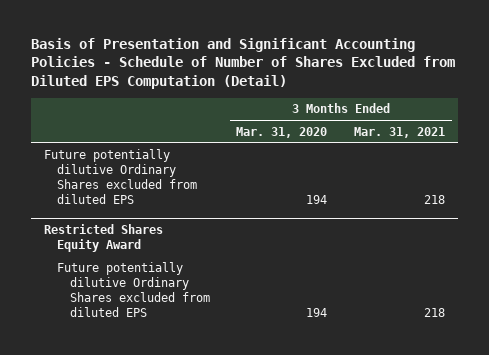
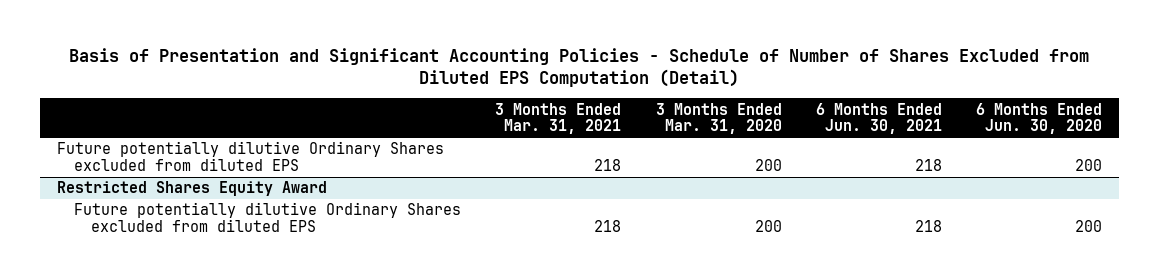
none -> [815,102,942,135] 6 Months Ended Jun. 30, 2021
none -> [976,102,1103,135] 6 Months Ended Jun. 30, 2020
[306,194,328,204] 194 -> [754,158,782,171] 200
[306,307,328,317] 194 -> [754,219,782,232] 200

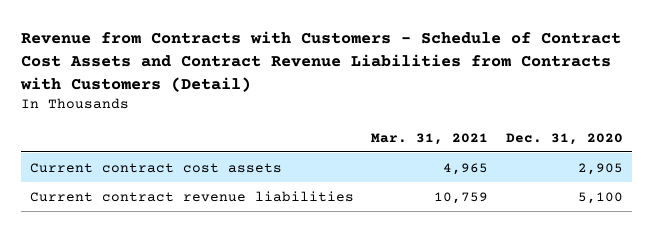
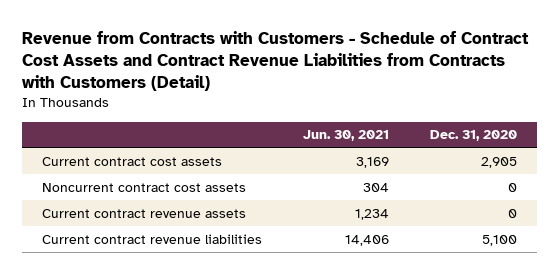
[371,132,489,145] Mar. 31, 2021 -> none
none -> [303,130,390,142] Jun. 30, 2021
none -> [42,182,247,192] Noncurrent contract cost assets
none -> [42,208,247,218] Current contract revenue assets

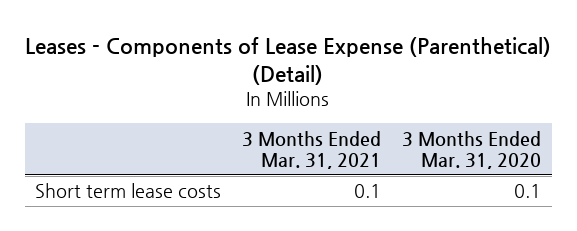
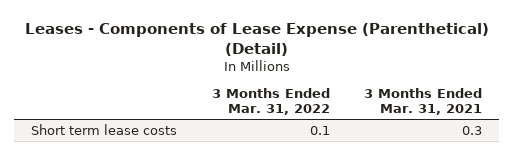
[402,130,542,170] 3 Months Ended Mar. 31, 2020 -> none
none -> [211,88,330,116] 3 Months Ended Mar. 31, 2022
[354,184,382,199] 0.1 -> [461,126,482,136] 0.3

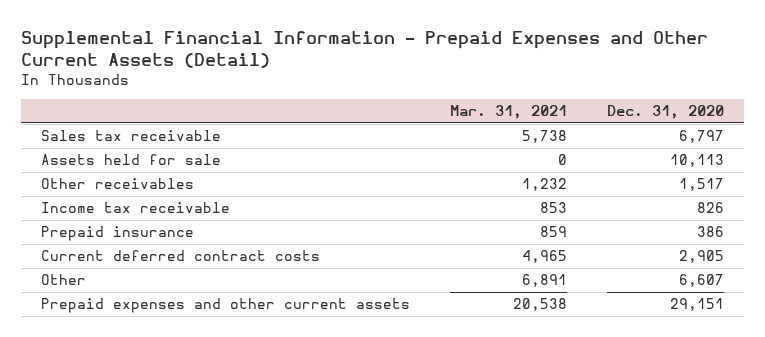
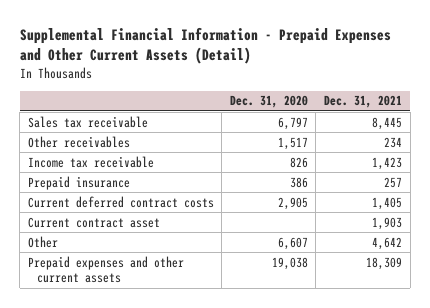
[450,105,568,120] Mar. 31, 2021 -> none
none -> [324,95,403,109] Dec. 31, 2021
[41,154,222,166] Assets held for sale -> none
none -> [27,216,160,228] Current contract asset
[669,298,724,312] 29,151 -> [271,256,308,270] 19,038

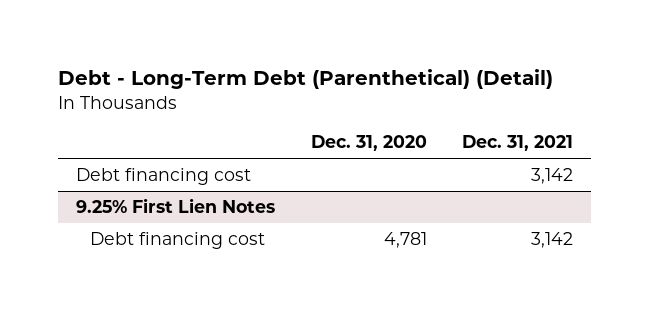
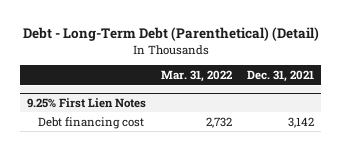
[310,135,427,152] Dec. 31, 2020 -> none
none -> [161,70,233,83] Mar. 31, 2022
[75,168,251,186] Debt financing cost -> none

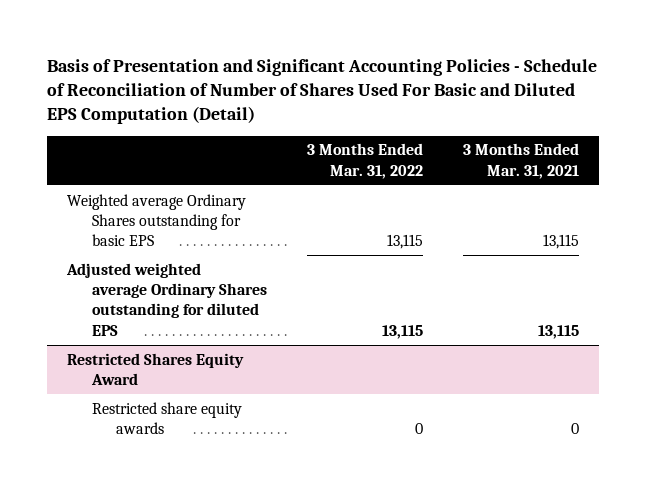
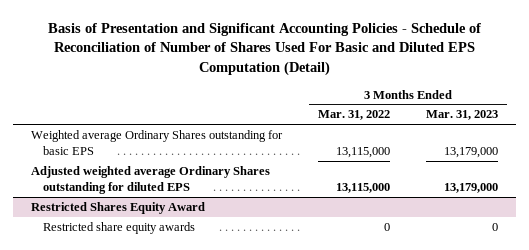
[463,143,580,179] 3 Months Ended Mar. 31, 2021 -> none
none -> [426,110,499,121] Mar. 31, 2023
[386,234,423,250] 13,115 -> [336,147,391,159] 13,115,000
[381,324,423,339] 13,115 -> [336,183,391,194] 13,115,000

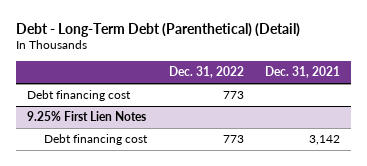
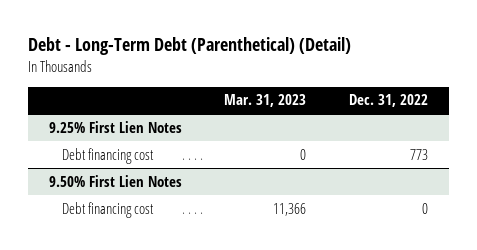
[265,66,341,79] Dec. 31, 2021 -> none
none -> [224,94,307,108] Mar. 31, 2023
[26,90,131,102] Debt financing cost -> none
none -> [48,174,182,187] 9.50% First Lien Notes
none -> [61,201,154,218] Debt financing cost

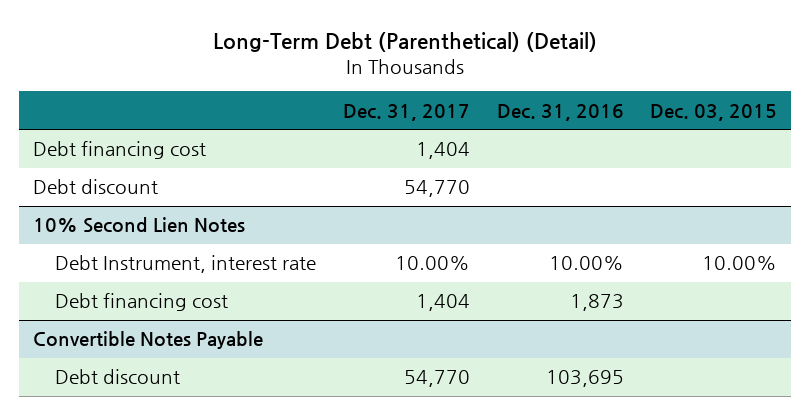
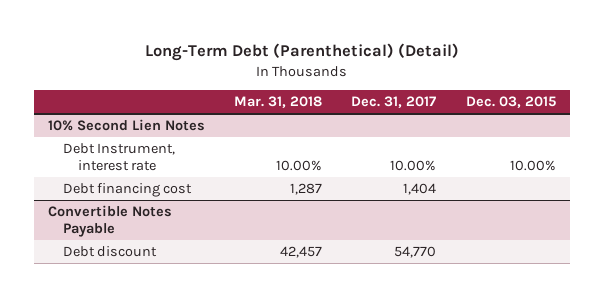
[496,103,624,121] Dec. 31, 2016 -> none
none -> [234,96,323,109] Mar. 31, 2018
[32,141,206,160] Debt financing cost -> none
[32,179,158,195] Debt discount -> none

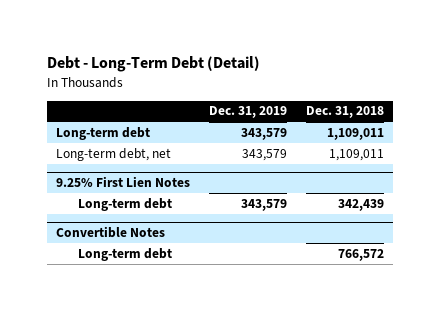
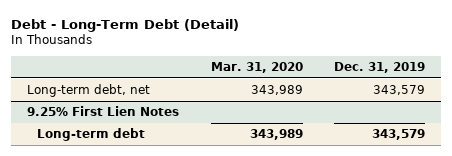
[305,106,384,119] Dec. 31, 2018 -> none
none -> [210,62,303,74] Mar. 31, 2020
[56,126,151,140] Long-term debt -> none
[56,225,166,238] Convertible Notes -> none
[77,247,172,261] Long-term debt -> none

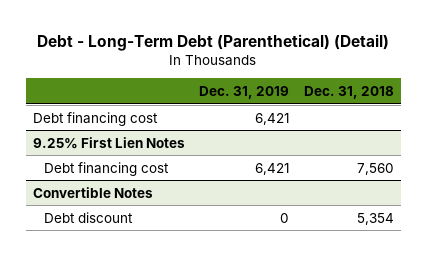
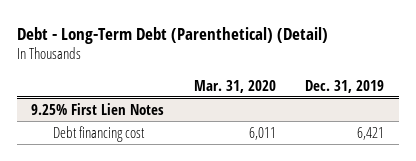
[303,85,394,99] Dec. 31, 2018 -> none
none -> [193,79,276,93] Mar. 31, 2020
[32,111,158,126] Debt financing cost -> none
[32,186,153,198] Convertible Notes -> none
[43,211,133,223] Debt discount -> none

